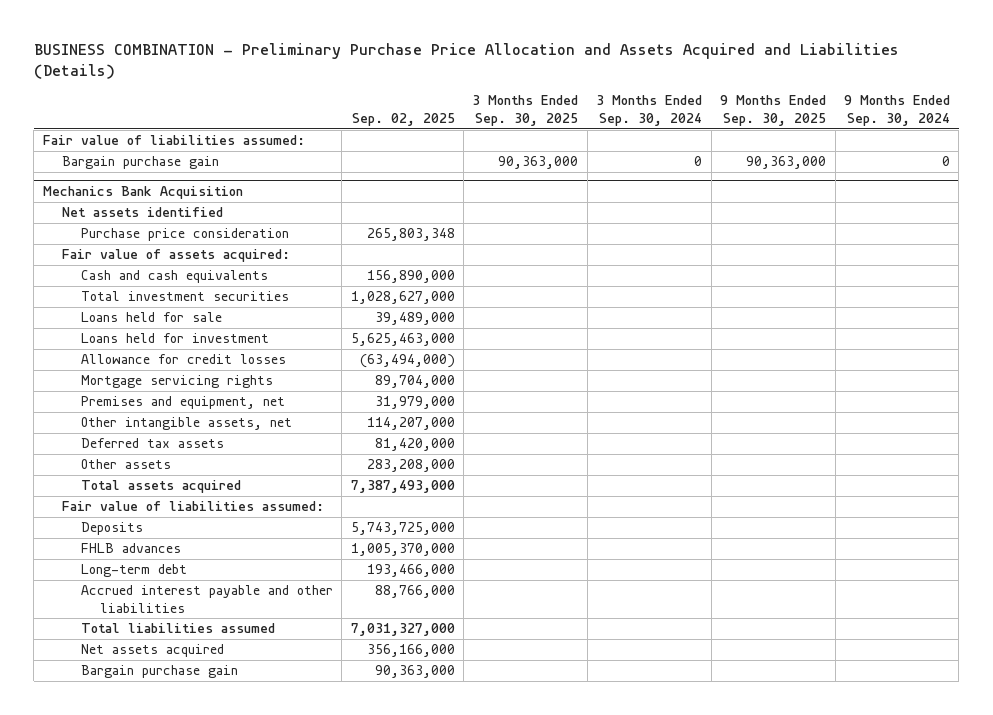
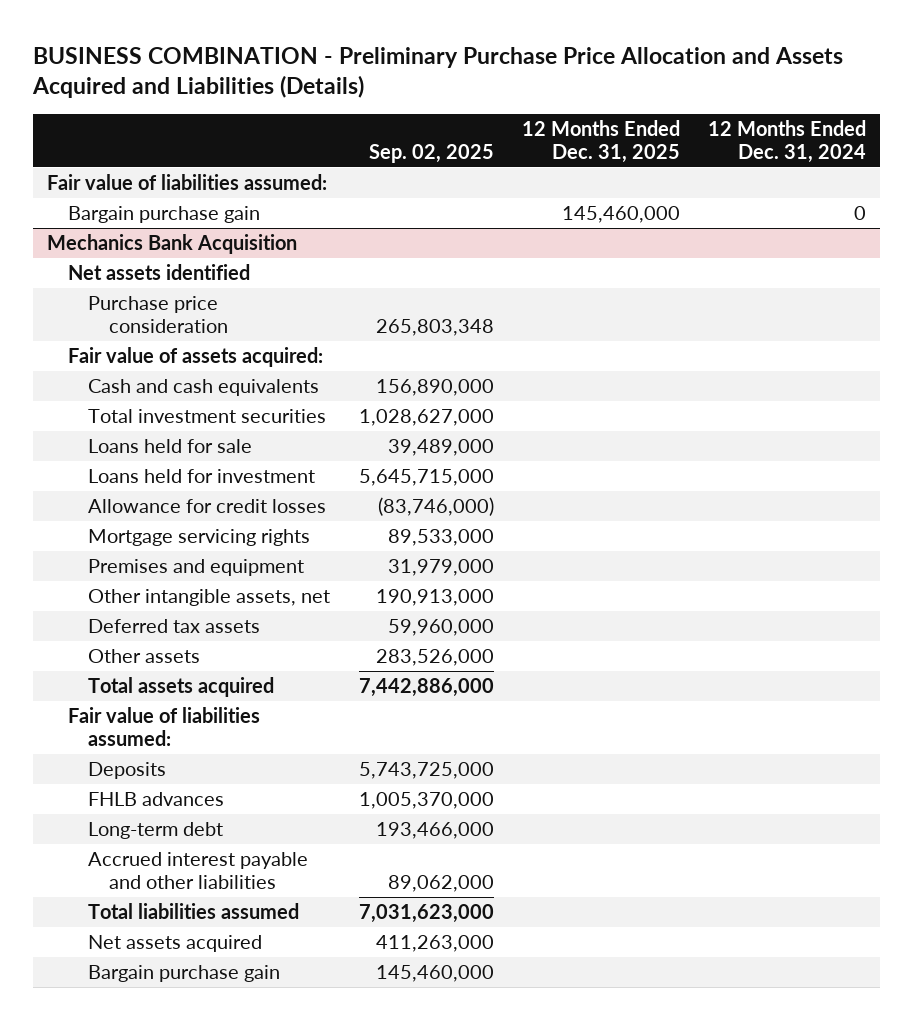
[472,95,579,126] 3 Months Ended Sep. 30, 2025 -> none
[596,95,703,126] 3 Months Ended Sep. 30, 2024 -> none
[720,95,827,126] 9 Months Ended Sep. 30, 2025 -> none
[844,95,951,126] 9 Months Ended Sep. 30, 2024 -> none
none -> [521,120,680,163] 12 Months Ended Dec. 31, 2025
none -> [707,120,866,163] 12 Months Ended Dec. 31, 2024
[350,333,455,347] 5,625,463,000 -> [358,469,494,487] 5,645,715,000
[359,354,455,369] (63,494,000) -> [377,497,494,517] (83,746,000)
[374,375,455,389] 89,704,000 -> [387,529,494,547] 89,533,000
[80,396,285,410] Premises and equipment, net -> [88,559,305,577] Premises and equipment
[366,417,455,431] 114,207,000 -> [375,589,494,607] 190,913,000
[374,438,455,452] 81,420,000 -> [387,619,494,637] 59,960,000
[366,459,455,473] 283,208,000 -> [375,649,494,667] 283,526,000
[350,480,455,494] 7,387,493,000 -> [358,678,494,698] 7,442,886,000
[374,585,455,599] 88,766,000 -> [387,874,494,892] 89,062,000
[350,623,455,637] 7,031,327,000 -> [358,904,494,924] 7,031,623,000
[366,644,455,658] 356,166,000 -> [375,935,494,953] 411,263,000
[374,665,455,679] 90,363,000 -> [375,965,494,983] 145,460,000

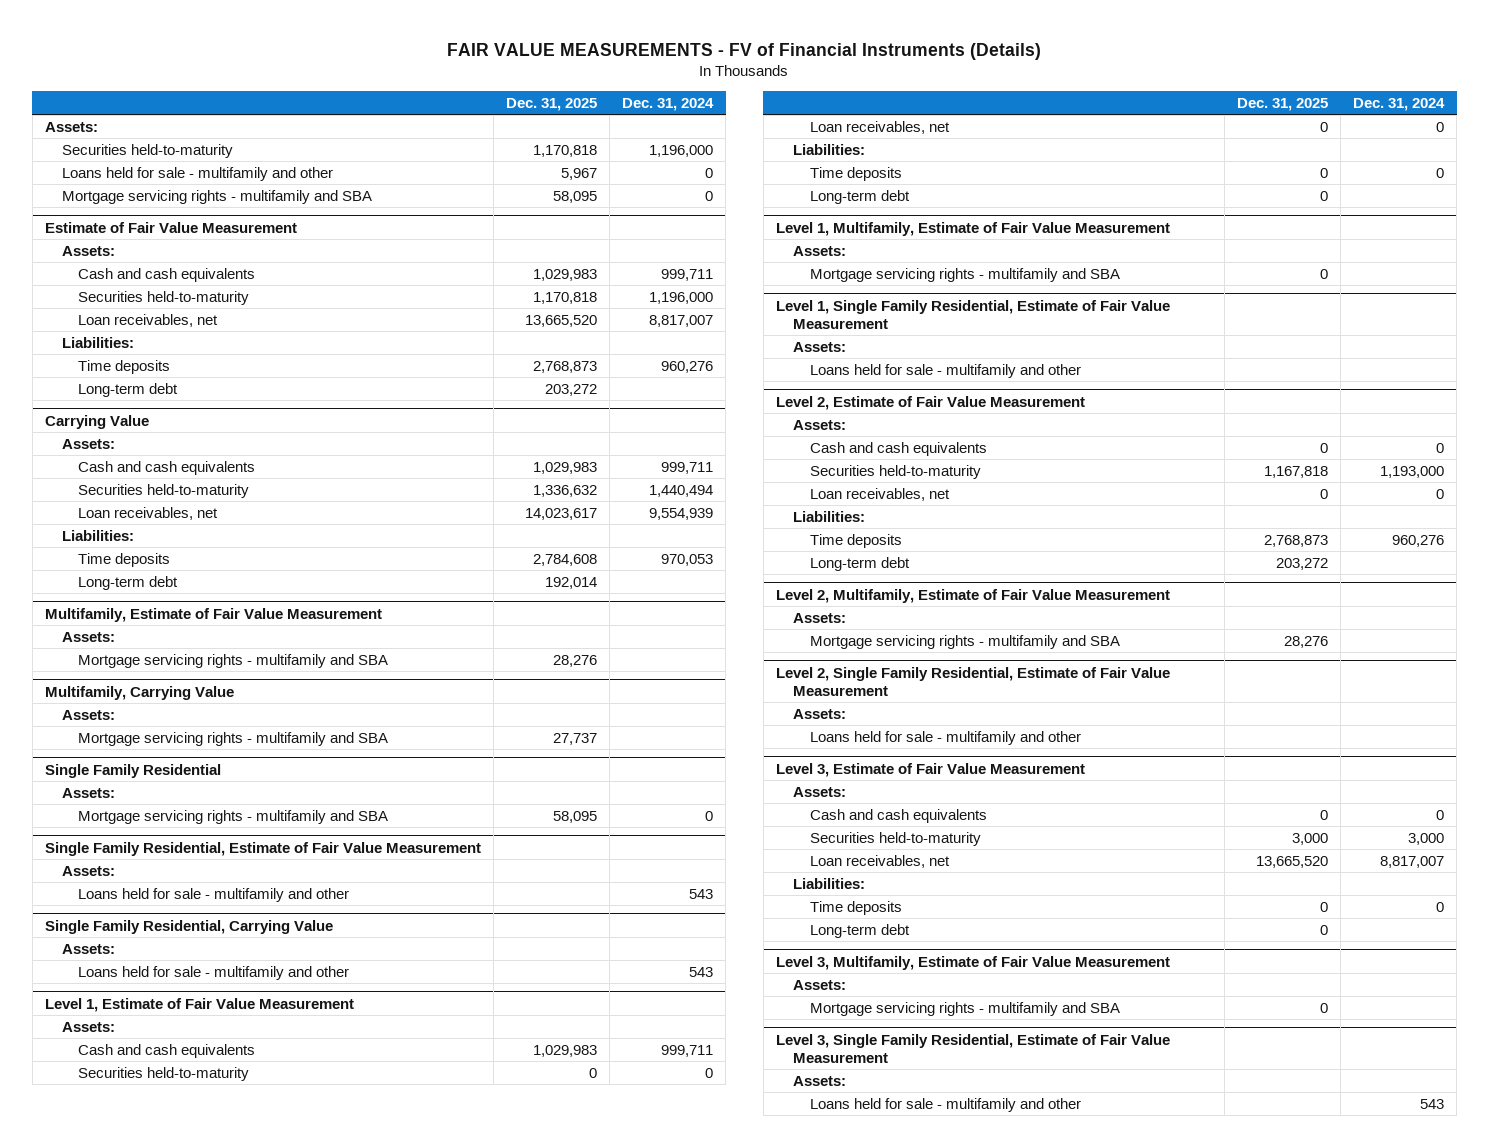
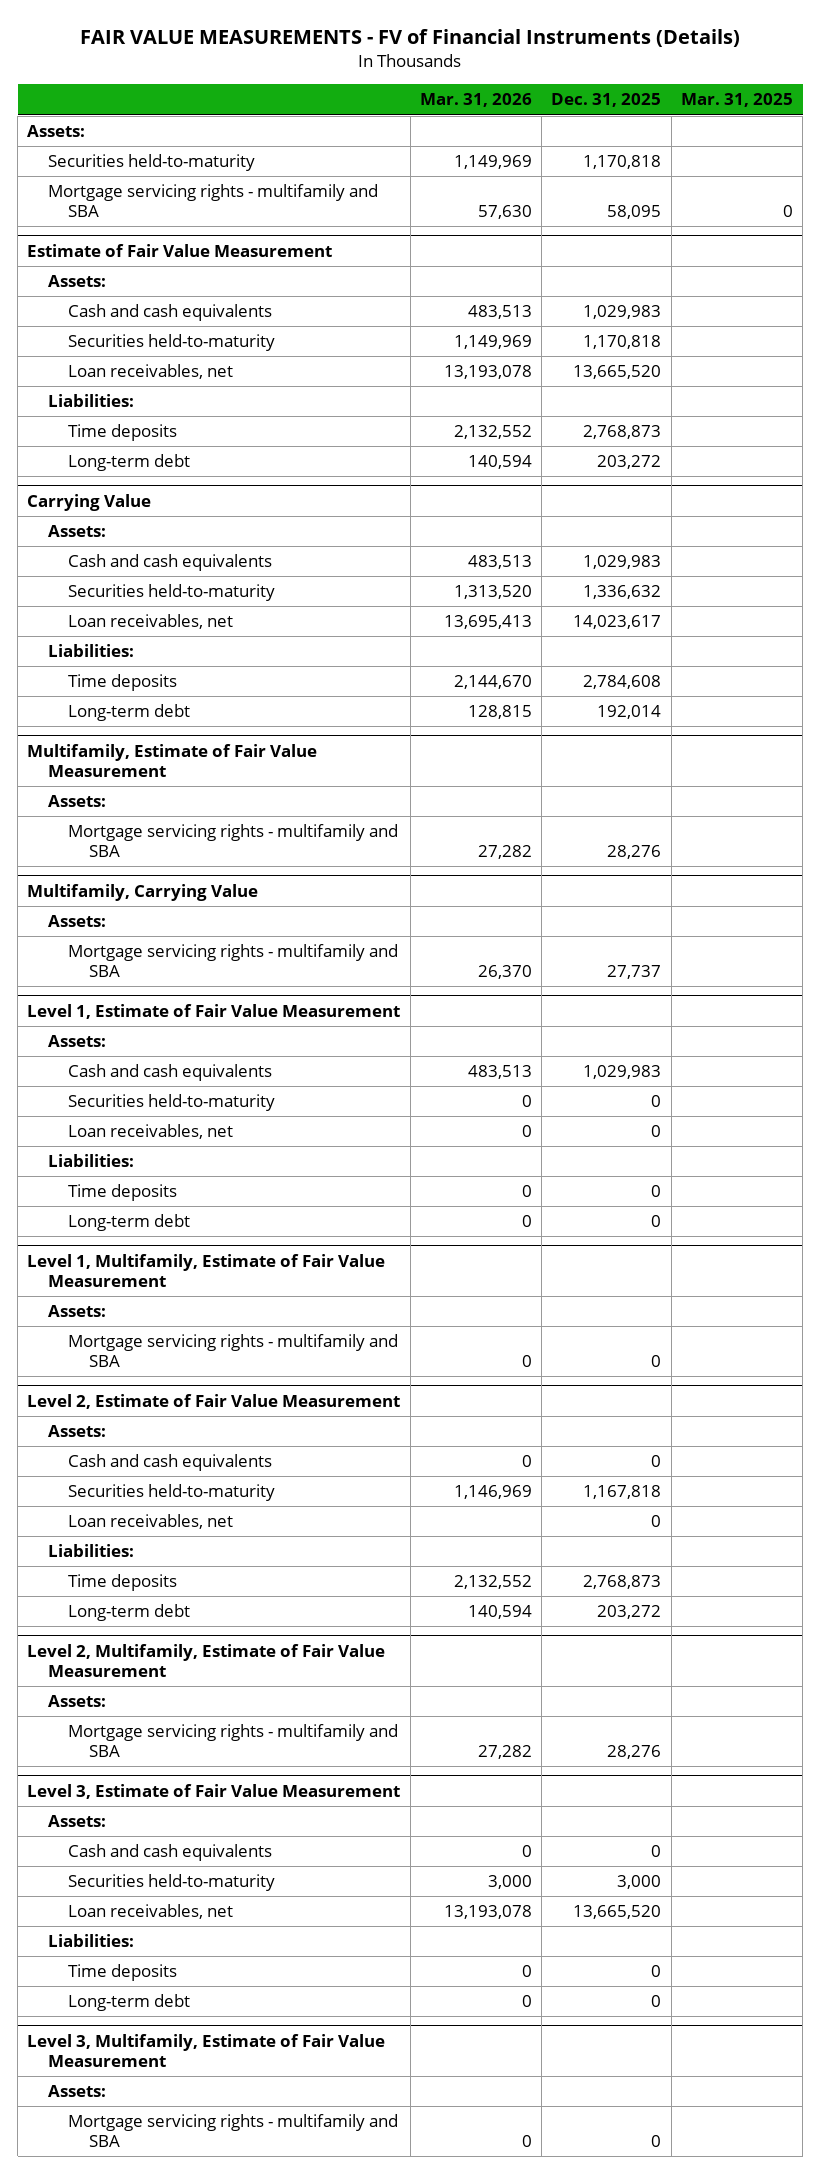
[621,97,714,111] Dec. 31, 2024 -> none
none -> [419,93,532,108] Mar. 31, 2026
none -> [681,93,794,108] Mar. 31, 2025
[61,166,333,181] Loans held for sale - multifamily and other -> none
[44,763,221,778] Single Family Residential -> none
[61,787,115,798] Assets: -> none
[78,809,389,824] Mortgage servicing rights - multifamily and SBA -> none
[44,841,481,856] Single Family Residential, Estimate of Fair Value Measurement -> none
[61,865,115,876] Assets: -> none
[78,887,350,902] Loans held for sale - multifamily and other -> none
[44,919,333,934] Single Family Residential, Carrying Value -> none
[61,943,115,954] Assets: -> none
[78,965,350,980] Loans held for sale - multifamily and other -> none
[775,299,1170,329] Level 1, Single Family Residential, Estimate of Fair Value Measurement -> none
[792,341,846,352] Assets: -> none
[809,363,1081,378] Loans held for sale - multifamily and other -> none
[775,666,1170,696] Level 2, Single Family Residential, Estimate of Fair Value Measurement -> none
[792,708,846,719] Assets: -> none
[809,730,1081,745] Loans held for sale - multifamily and other -> none
[775,1033,1170,1063] Level 3, Single Family Residential, Estimate of Fair Value Measurement -> none
[792,1075,846,1086] Assets: -> none
[809,1097,1081,1112] Loans held for sale - multifamily and other -> none

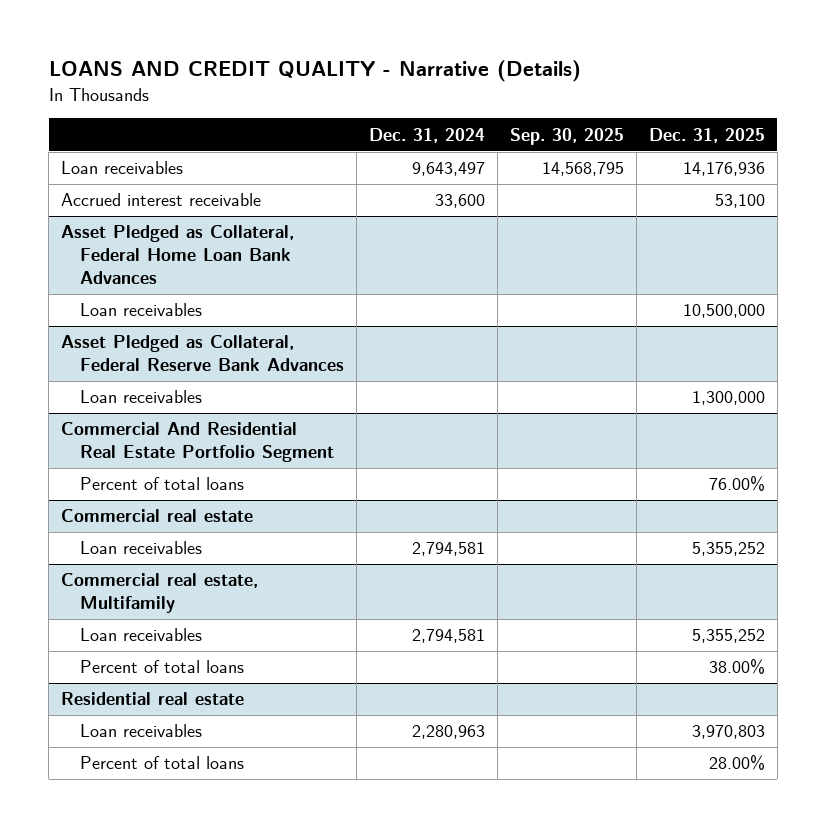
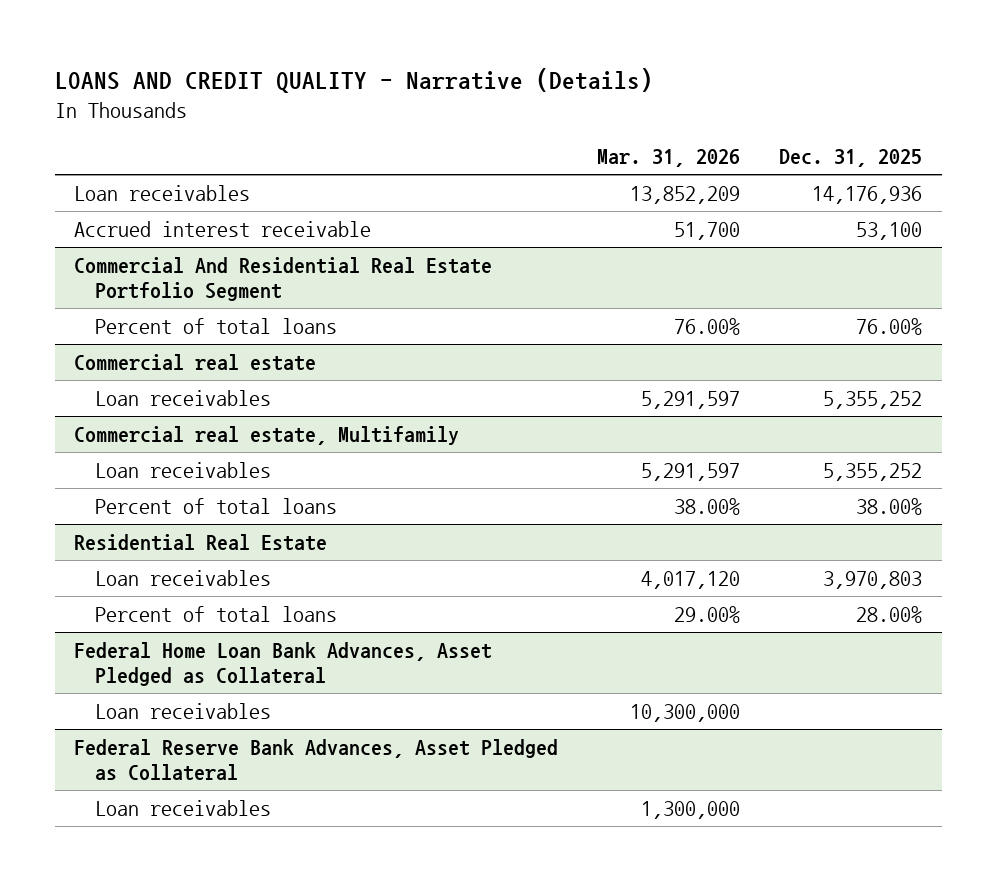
[368,127,485,143] Dec. 31, 2024 -> none
[509,127,624,145] Sep. 30, 2025 -> none
none -> [597,149,741,168] Mar. 31, 2026
[61,225,295,284] Asset Pledged as Collateral, Federal Home Loan Bank Advances -> none
[80,303,203,317] Loan receivables -> none
[61,335,345,372] Asset Pledged as Collateral, Federal Reserve Bank Advances -> none
[80,390,203,404] Loan receivables -> none
[61,692,245,706] Residential real estate -> [74,533,328,551] Residential Real Estate
none -> [74,641,493,687] Federal Home Loan Bank Advances, Asset Pledged as Collateral
none -> [94,702,271,719] Loan receivables
none -> [74,738,559,782] Federal Reserve Bank Advances, Asset Pledged as Collateral
none -> [94,799,271,816] Loan receivables

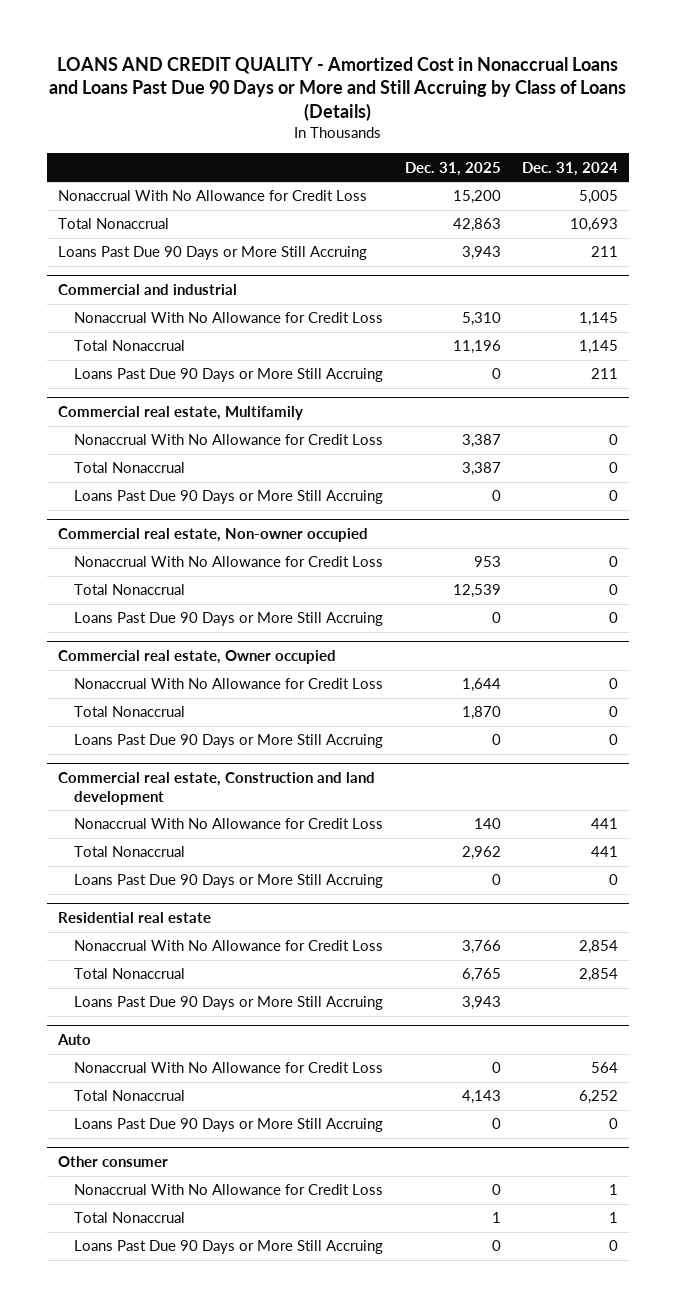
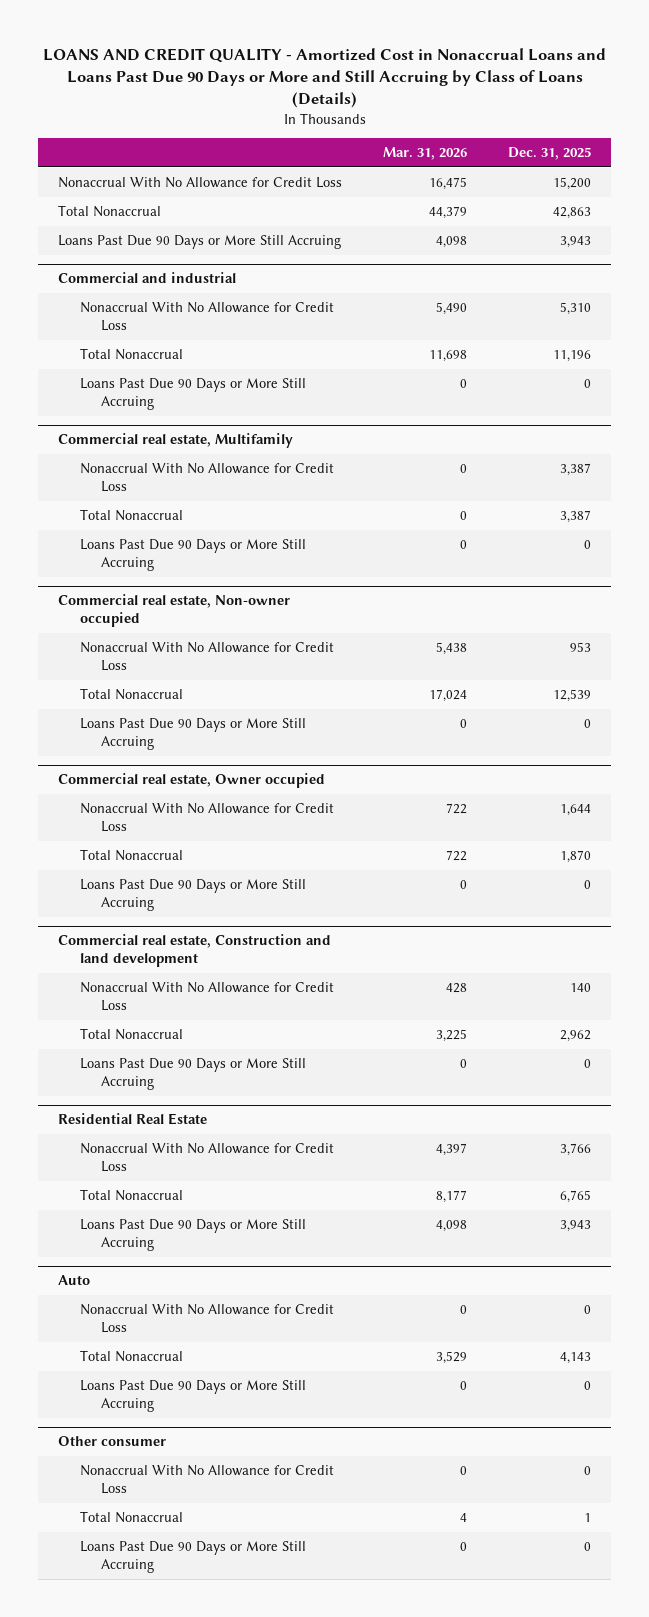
[522,161,619,176] Dec. 31, 2024 -> none
none -> [383,146,468,160] Mar. 31, 2026
[58,911,212,923] Residential real estate -> [58,1113,208,1126] Residential Real Estate

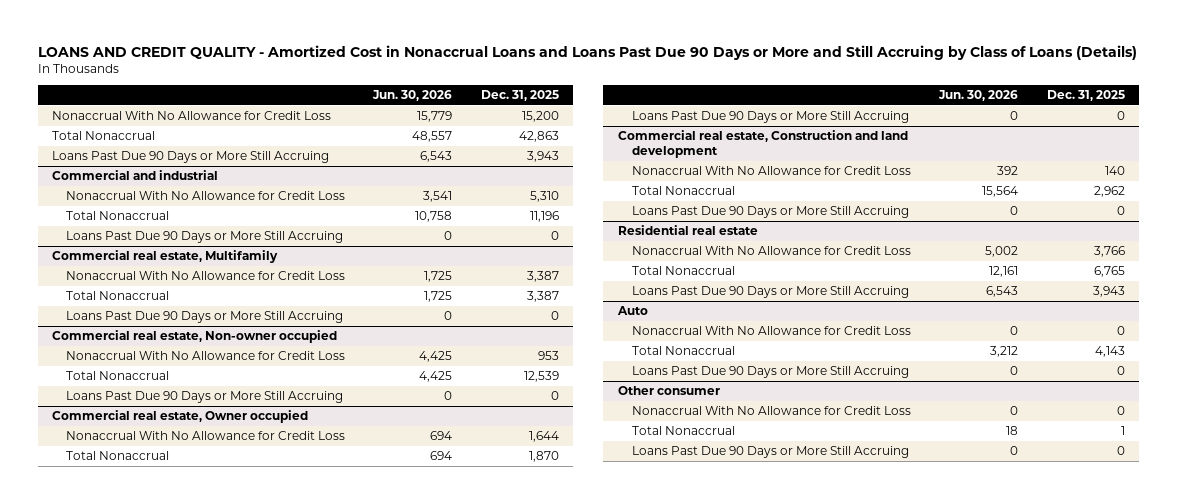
[383,146,468,160] Mar. 31, 2026 -> none
none -> [372,90,453,102] Jun. 30, 2026
[58,1113,208,1126] Residential Real Estate -> [617,225,758,236] Residential real estate

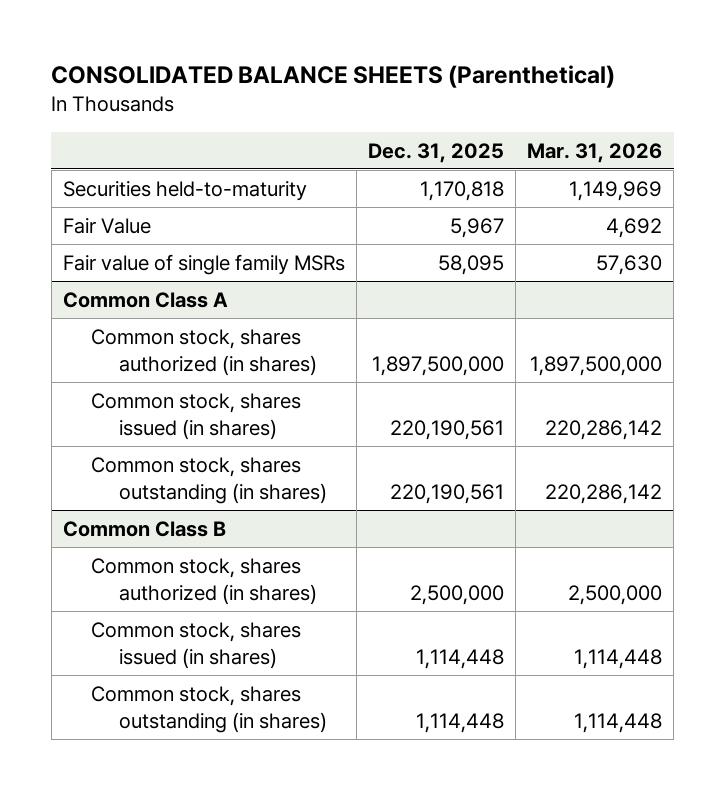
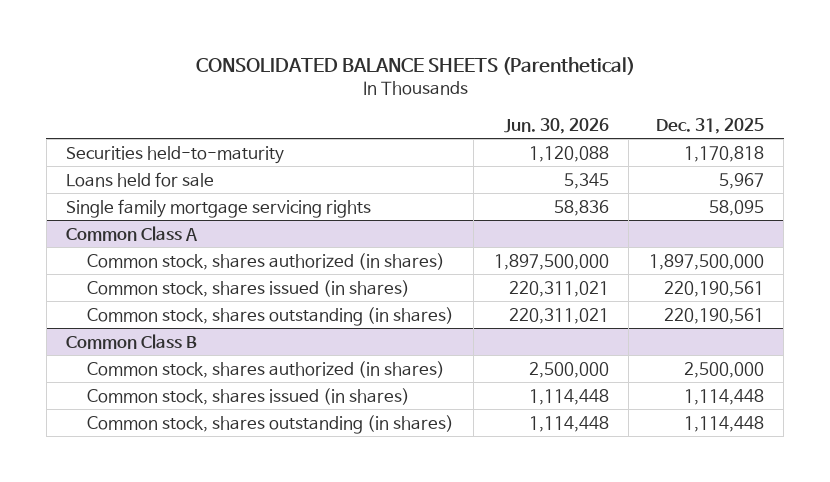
[527,142,663,163] Mar. 31, 2026 -> none
none -> [503,117,609,134] Jun. 30, 2026
[62,217,151,234] Fair Value -> [66,171,215,187] Loans held for sale
[62,253,345,275] Fair value of single family MSRs -> [66,198,372,218] Single family mortgage servicing rights

